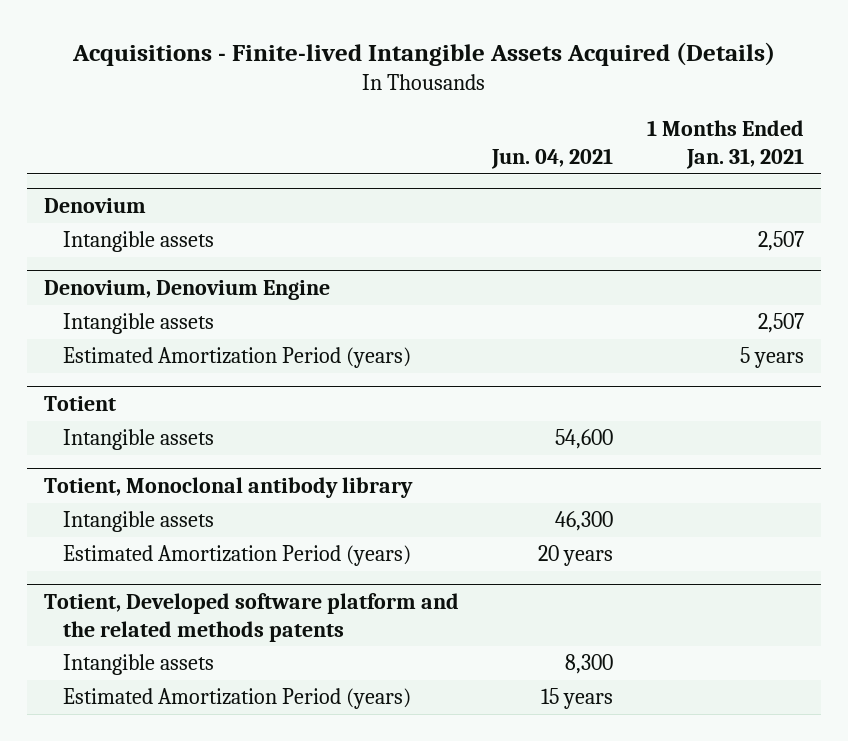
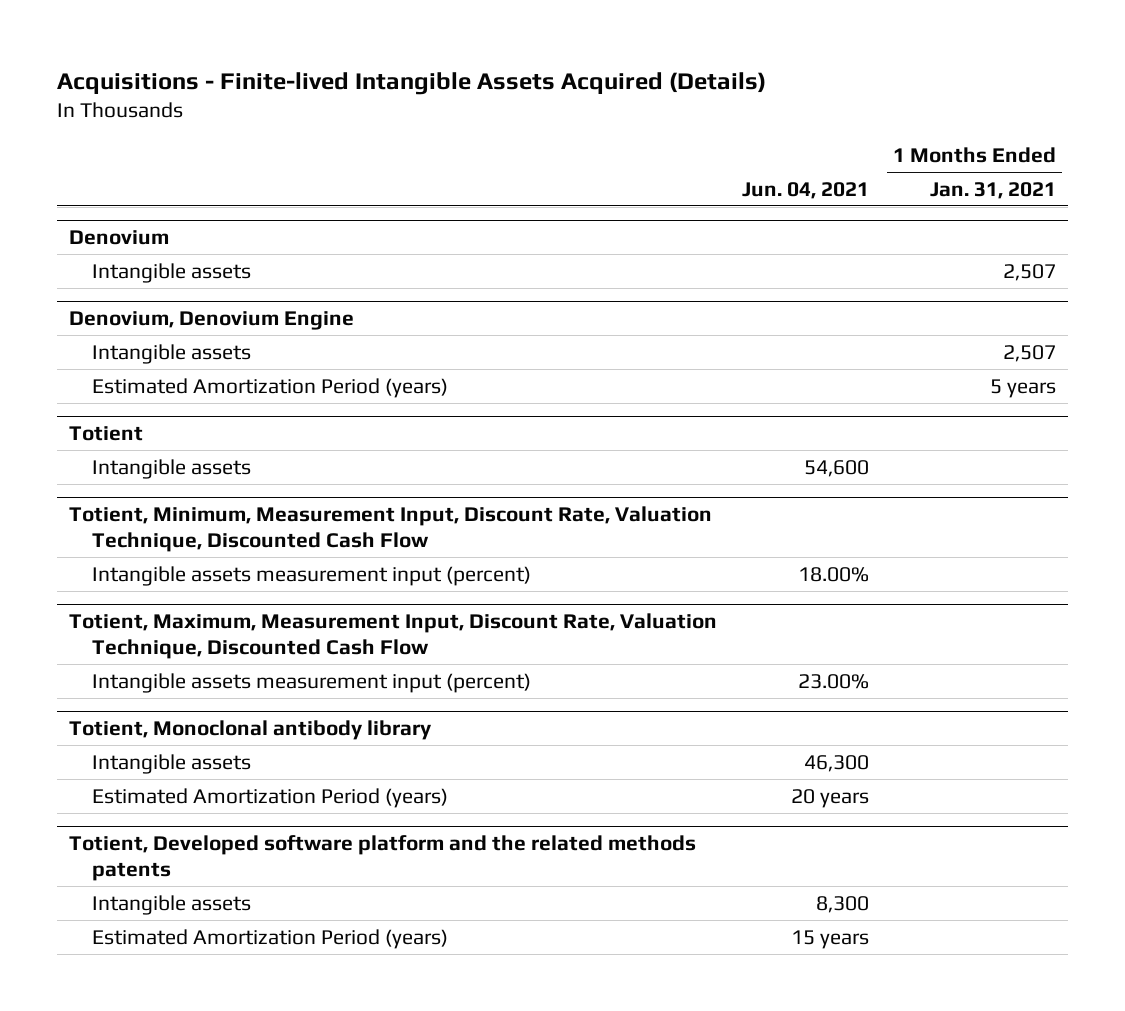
none -> [68,505,712,552] Totient, Minimum, Measurement Input, Discount Rate, Valuation Technique, Discounted Cash Flow
none -> [91,565,531,586] Intangible assets measurement input (percent)
none -> [68,612,717,659] Totient, Maximum, Measurement Input, Discount Rate, Valuation Technique, Discounted Cash Flow
none -> [91,672,531,693] Intangible assets measurement input (percent)

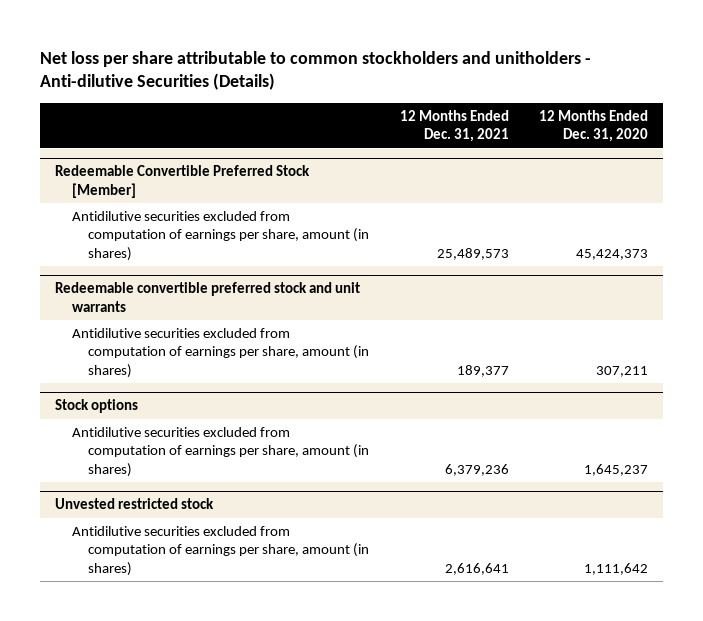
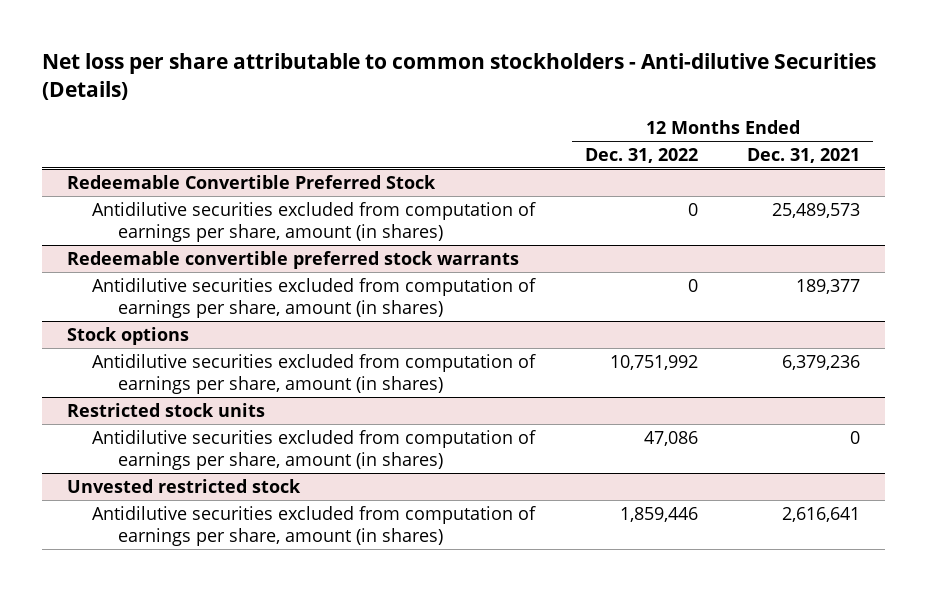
[40,50,592,91] Net loss per share attributable to common stockholders and unitholders - Anti-dilutive Securities (Details) -> [41,53,876,100] Net loss per share attributable to common stockholders - Anti-dilutive Securities (Details)
[538,109,648,143] 12 Months Ended Dec. 31, 2020 -> none
none -> [584,147,698,163] Dec. 31, 2022
[55,165,311,198] Redeemable Convertible Preferred Stock [Member] -> [66,174,436,189] Redeemable Convertible Preferred Stock
[55,282,361,312] Redeemable convertible preferred stock and unit warrants -> [66,250,519,269] Redeemable convertible preferred stock warrants
none -> [66,402,265,417] Restricted stock units
none -> [92,429,537,470] Antidilutive securities excluded from computation of earnings per share, amount (in shares)

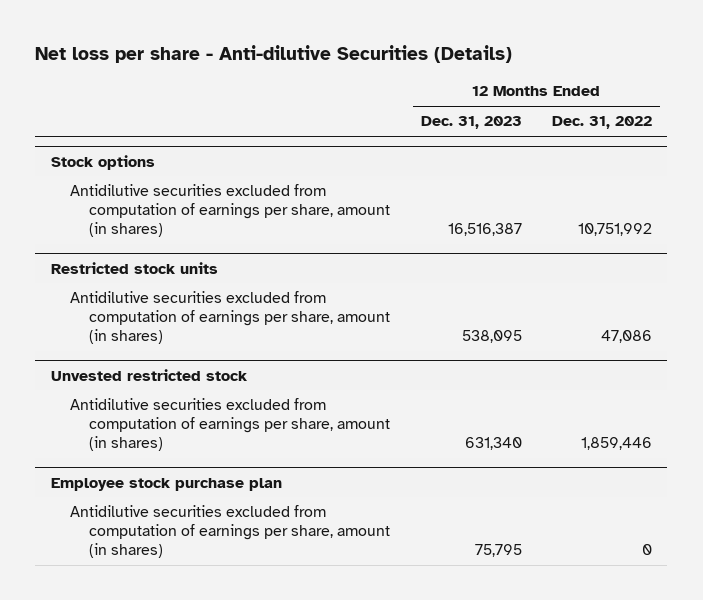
[41,53,876,100] Net loss per share attributable to common stockholders - Anti-dilutive Securities (Details) -> [35,45,513,64] Net loss per share - Anti-dilutive Securities (Details)
[747,147,861,163] Dec. 31, 2021 -> none
none -> [420,116,522,130] Dec. 31, 2023
[66,174,436,189] Redeemable Convertible Preferred Stock -> none
[92,201,537,242] Antidilutive securities excluded from computation of earnings per share, amount (in shares) -> none
[66,250,519,269] Redeemable convertible preferred stock warrants -> none
[92,277,537,318] Antidilutive securities excluded from computation of earnings per share, amount (in shares) -> none
none -> [50,477,282,491] Employee stock purchase plan
none -> [69,505,391,558] Antidilutive securities excluded from computation of earnings per share, amount (in shares)

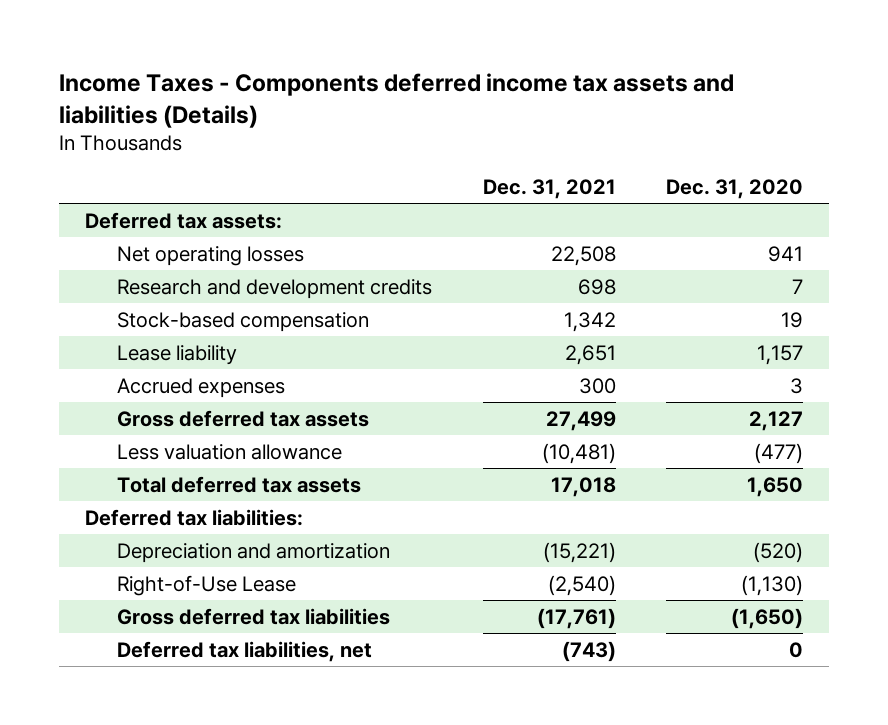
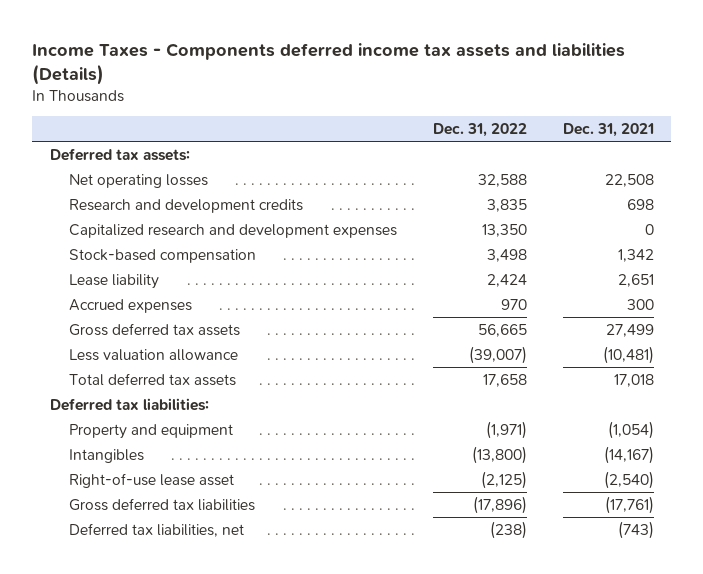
[666,179,804,200] Dec. 31, 2020 -> none
none -> [432,122,527,137] Dec. 31, 2022
none -> [69,223,398,238] Capitalized research and development expenses
[116,542,390,563] Depreciation and amortization -> [69,423,234,439] Property and equipment
[542,541,616,563] (15,221) -> [607,420,654,439] (1,054)
none -> [69,448,145,463] Intangibles
[116,574,296,596] Right-of-Use Lease -> [69,472,235,488] Right-of-use lease asset

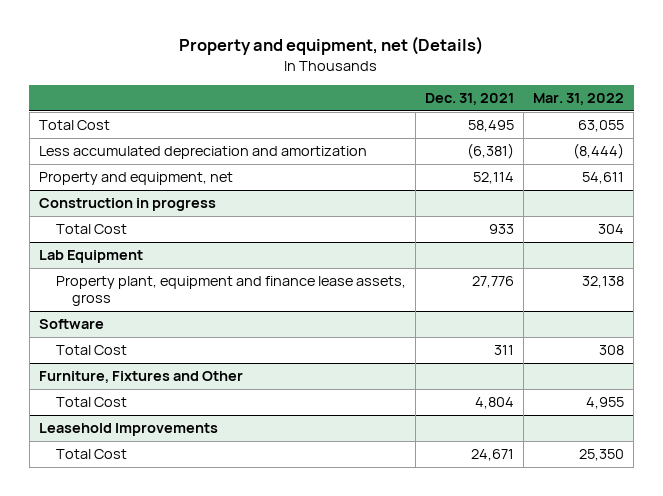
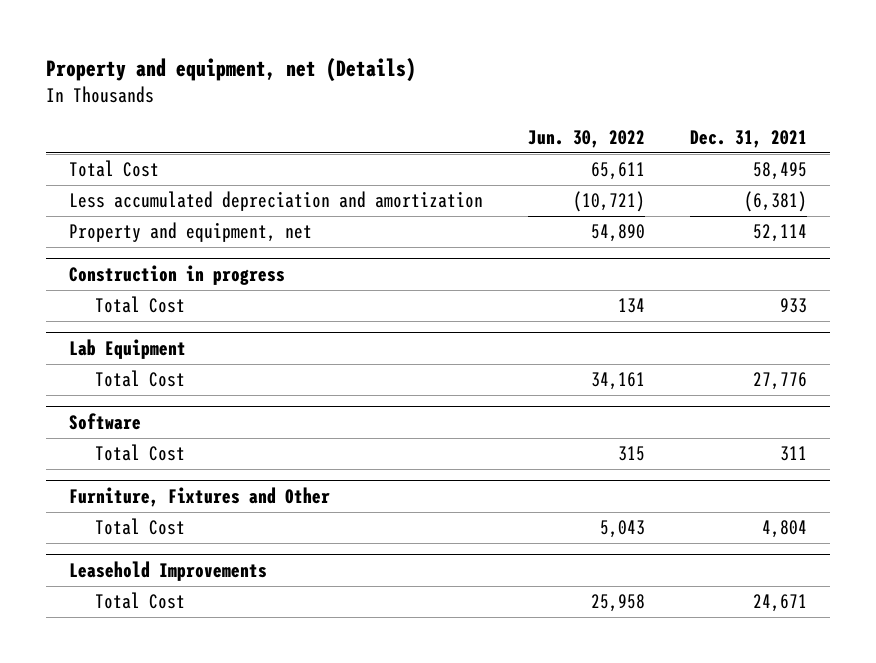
[533,93,625,106] Mar. 31, 2022 -> none
none -> [527,129,645,148] Jun. 30, 2022
[55,276,406,307] Property plant, equipment and finance lease assets, gross -> [94,370,185,388] Total Cost

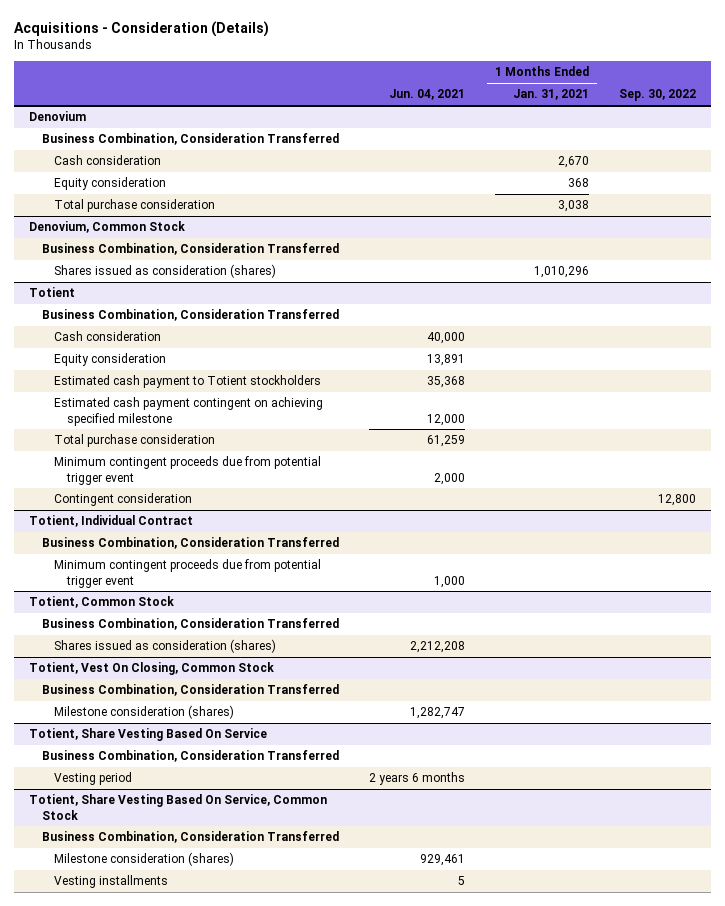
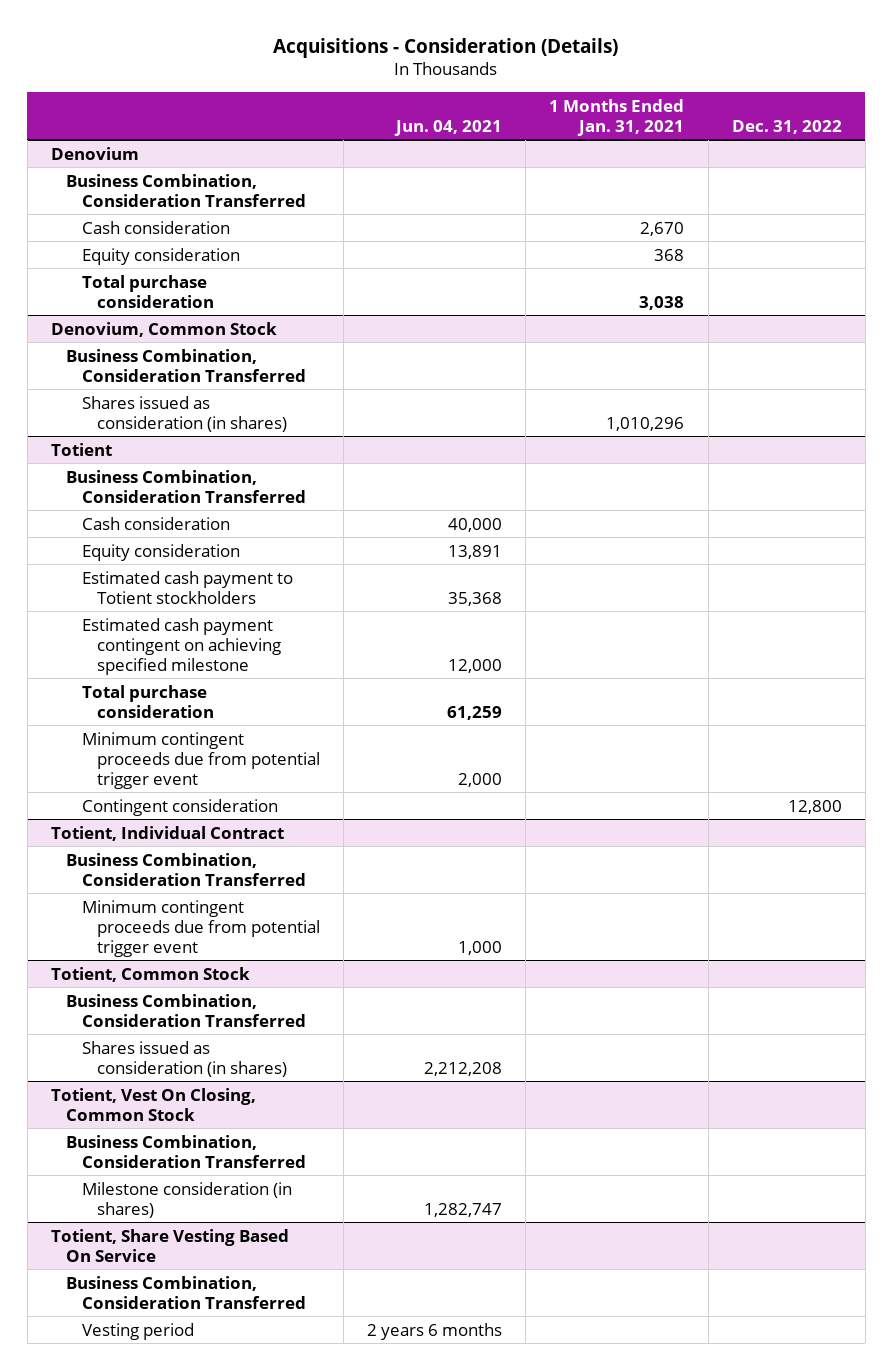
[619,89,697,102] Sep. 30, 2022 -> none
none -> [731,119,842,134] Dec. 31, 2022
[54,264,277,279] Shares issued as consideration (shares) -> [81,395,287,432] Shares issued as consideration (in shares)
[54,639,277,654] Shares issued as consideration (shares) -> [81,1040,287,1077] Shares issued as consideration (in shares)
[54,705,235,720] Milestone consideration (shares) -> [81,1181,292,1218] Milestone consideration (in shares)
[28,794,327,820] Totient, Share Vesting Based On Service, Common Stock -> none
[41,831,339,844] Business Combination, Consideration Transferred -> none
[54,852,235,867] Milestone consideration (shares) -> none
[54,875,169,889] Vesting installments -> none

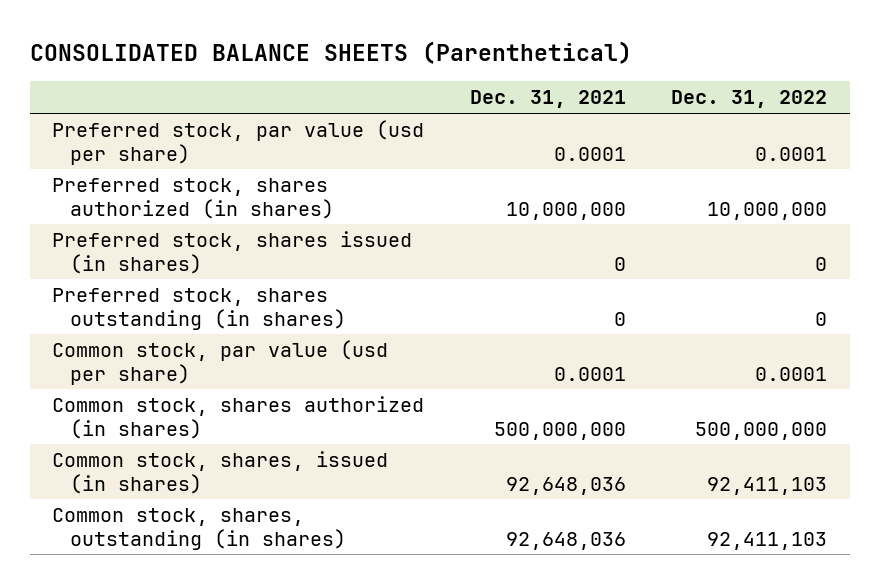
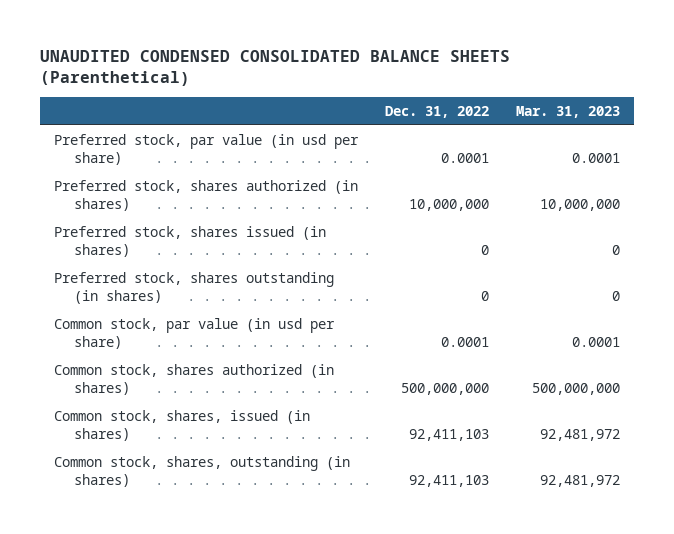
[29,40,632,64] CONSOLIDATED BALANCE SHEETS (Parenthetical) -> [40,49,511,87] UNAUDITED CONDENSED CONSOLIDATED BALANCE SHEETS (Parenthetical)
[469,90,626,109] Dec. 31, 2021 -> none
none -> [516,105,621,118] Mar. 31, 2023
[52,120,425,165] Preferred stock, par value (usd per share) -> [53,133,359,165] Preferred stock, par value (in usd per share)
[52,340,389,385] Common stock, par value (usd per share) -> [53,317,335,349] Common stock, par value (in usd per share)

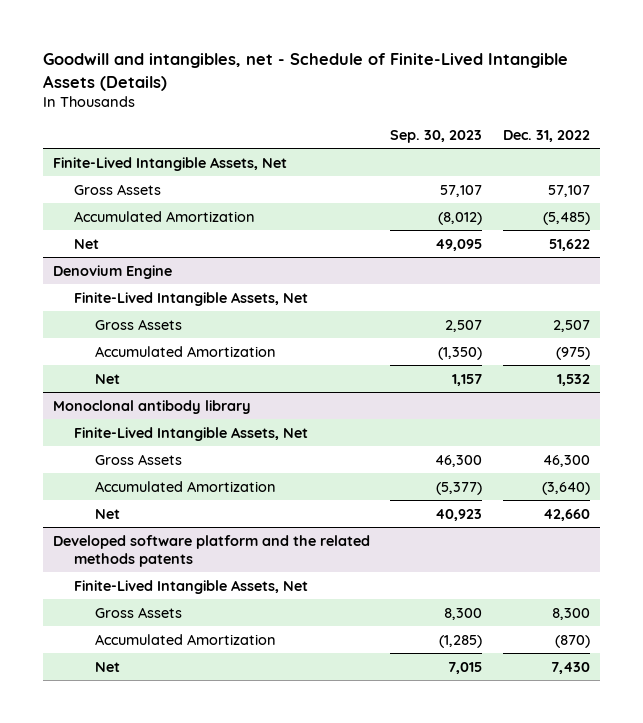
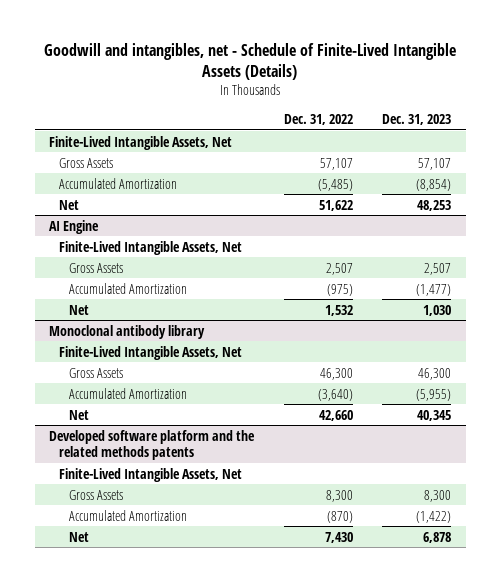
[390,130,483,144] Sep. 30, 2023 -> none
none -> [382,113,452,125] Dec. 31, 2023
[53,264,173,279] Denovium Engine -> [49,219,100,234] AI Engine

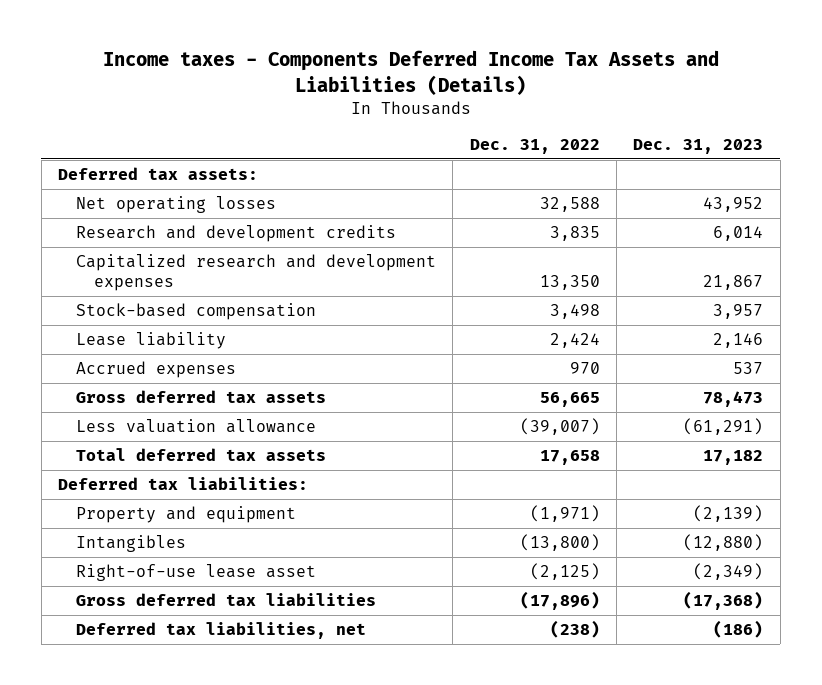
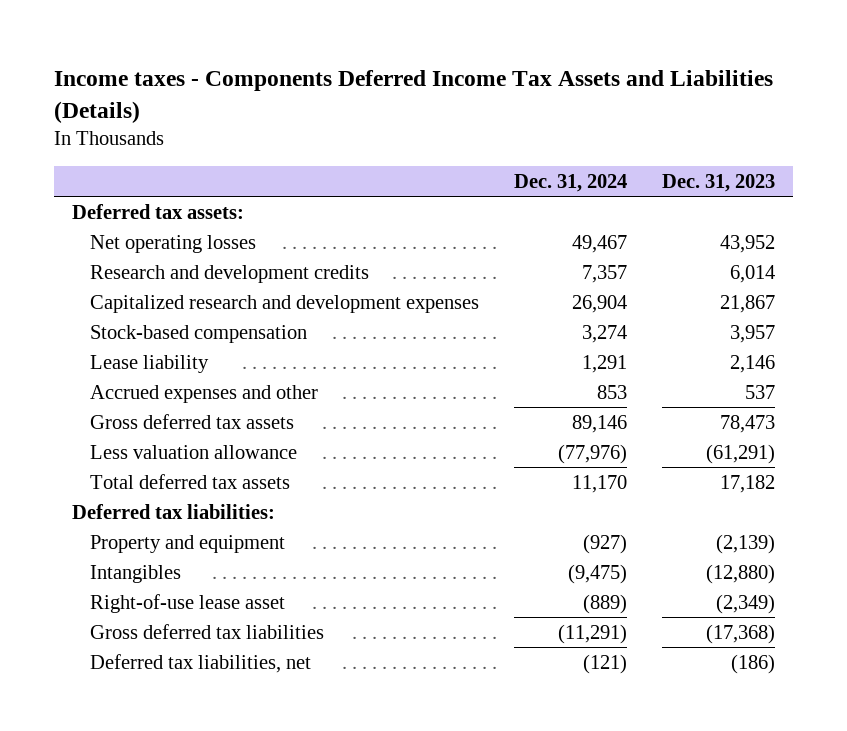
[469,139,600,155] Dec. 31, 2022 -> none
none -> [514,173,628,192] Dec. 31, 2024
[76,361,237,379] Accrued expenses -> [90,384,319,403] Accrued expenses and other

